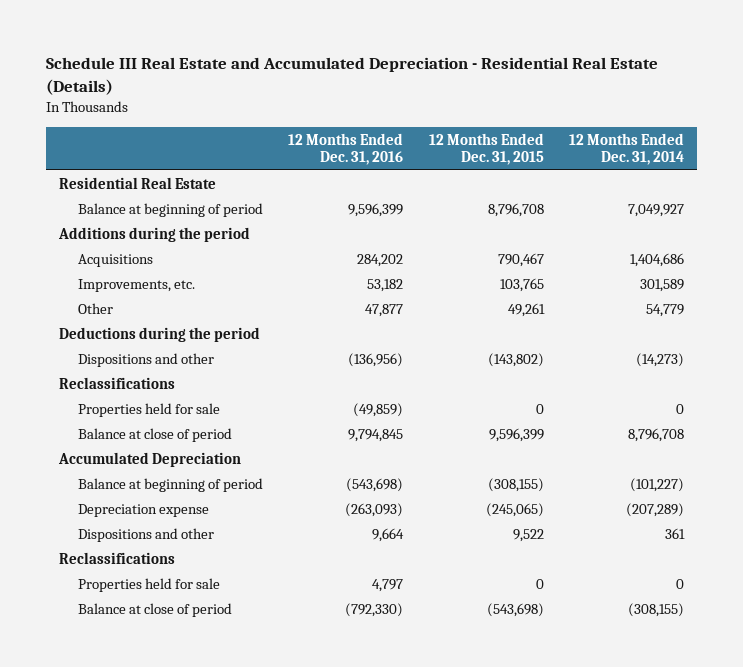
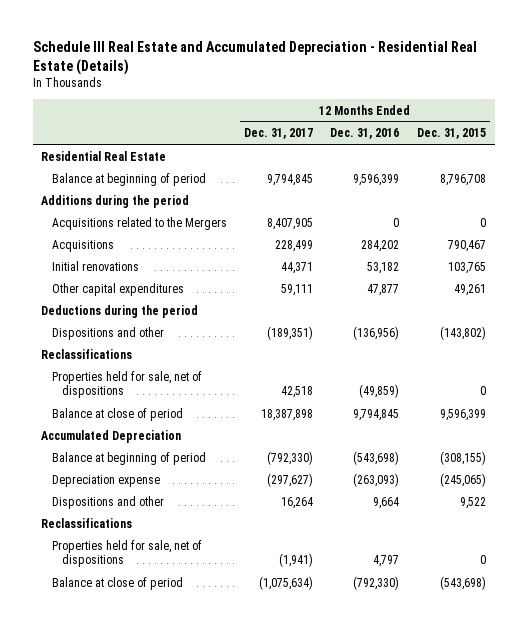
[569,132,685,166] 12 Months Ended Dec. 31, 2014 -> none
none -> [244,128,314,140] Dec. 31, 2017
none -> [51,216,227,230] Acquisitions related to the Mergers
[77,278,195,292] Improvements, etc. -> [51,260,139,271] Initial renovations
[77,302,113,314] Other -> [51,282,184,296] Other capital expenditures
[77,402,220,417] Properties held for sale -> [51,370,202,399] Properties held for sale, net of dispositions
[77,577,220,592] Properties held for sale -> [51,539,202,568] Properties held for sale, net of dispositions

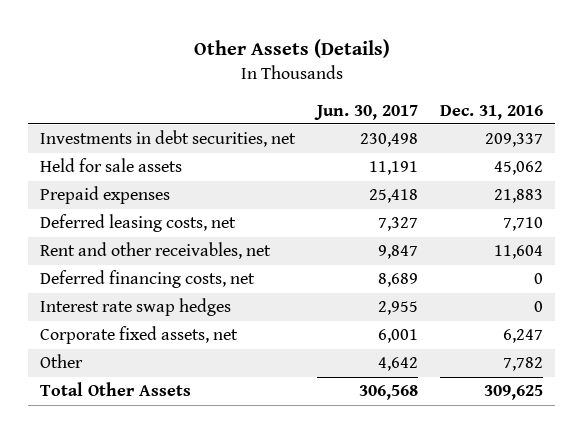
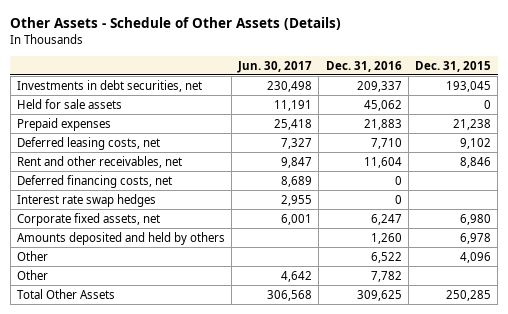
[193,39,390,59] Other Assets (Details) -> [10,17,342,31] Other Assets - Schedule of Other Assets (Details)
none -> [414,60,491,72] Dec. 31, 2015
none -> [16,231,225,245] Amounts deposited and held by others
none -> [16,250,48,261] Other

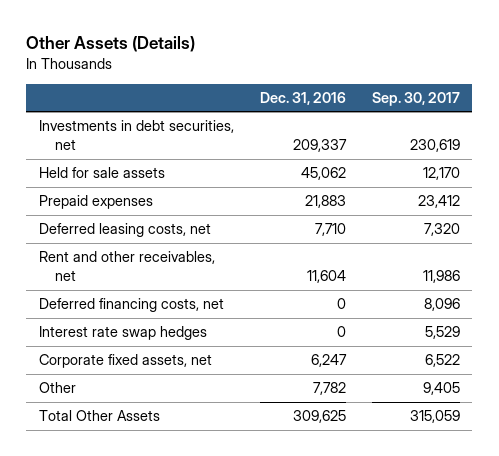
[10,17,342,31] Other Assets - Schedule of Other Assets (Details) -> [26,36,196,53] Other Assets (Details)
[237,60,313,73] Jun. 30, 2017 -> none
[414,60,491,72] Dec. 31, 2015 -> none
none -> [371,92,460,107] Sep. 30, 2017
[16,231,225,245] Amounts deposited and held by others -> none
[16,250,48,261] Other -> none

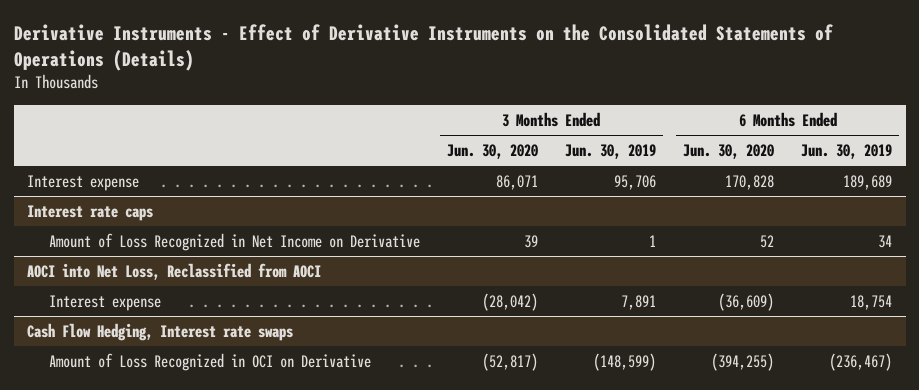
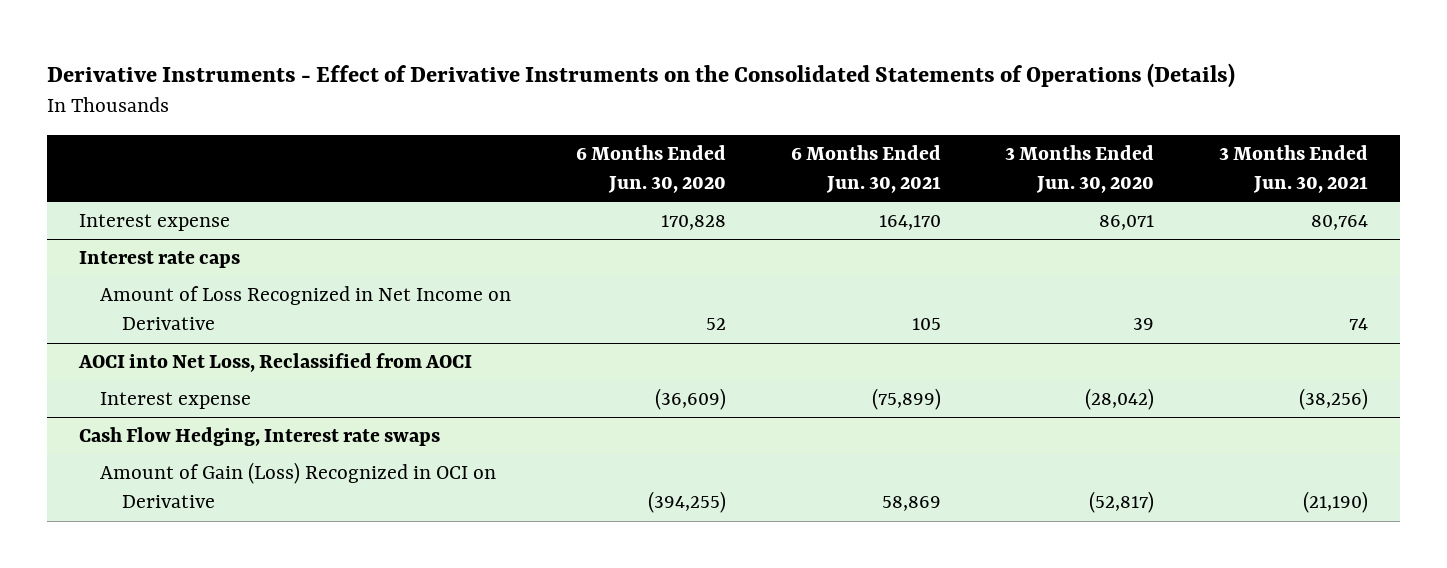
[565,144,657,160] Jun. 30, 2019 -> none
[801,144,893,160] Jun. 30, 2019 -> none
none -> [790,144,941,194] 6 Months Ended Jun. 30, 2021
none -> [1218,144,1368,194] 3 Months Ended Jun. 30, 2021
[48,352,371,371] Amount of Loss Recognized in OCI on Derivative -> [100,462,497,509] Amount of Gain (Loss) Recognized in OCI on Derivative

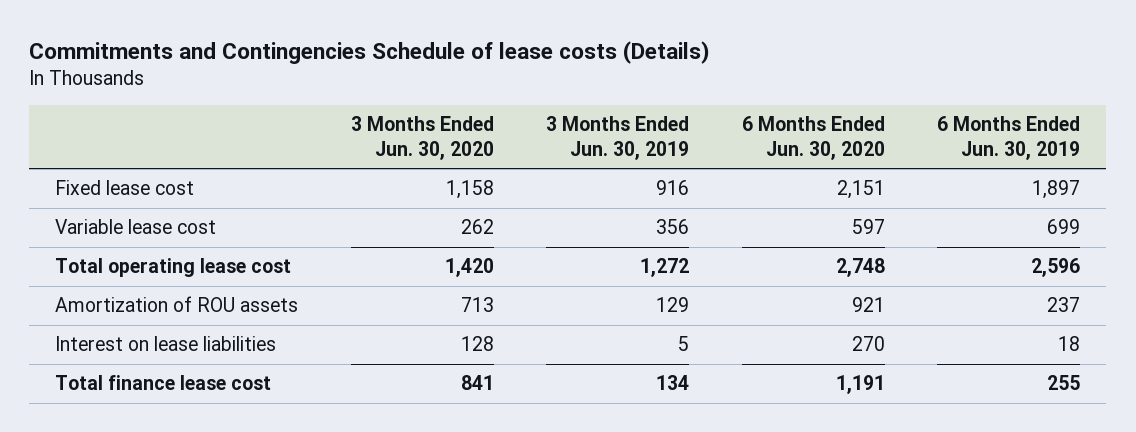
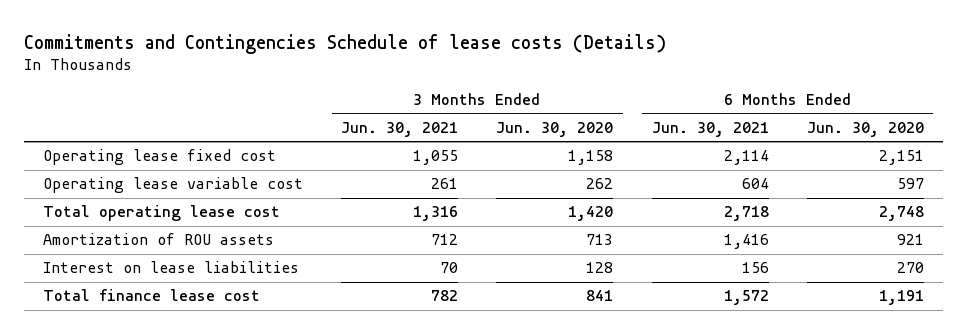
[546,116,690,160] 3 Months Ended Jun. 30, 2019 -> none
[937,116,1081,160] 6 Months Ended Jun. 30, 2019 -> none
none -> [341,121,459,137] Jun. 30, 2021
none -> [651,121,769,137] Jun. 30, 2021
[55,180,195,196] Fixed lease cost -> [43,149,277,166] Operating lease fixed cost
[55,219,217,235] Variable lease cost -> [43,177,304,194] Operating lease variable cost

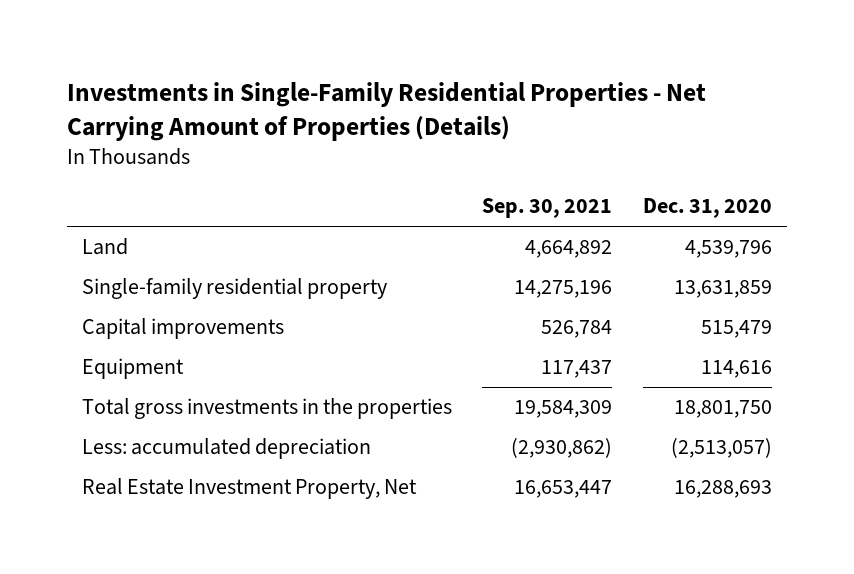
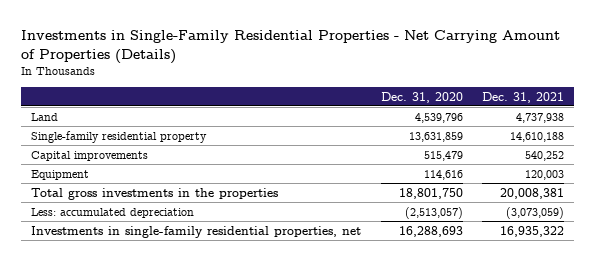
[482,198,613,219] Sep. 30, 2021 -> none
none -> [482,91,565,103] Dec. 31, 2021
[81,478,417,500] Real Estate Investment Property, Net -> [31,225,362,238] Investments in single-family residential properties, net

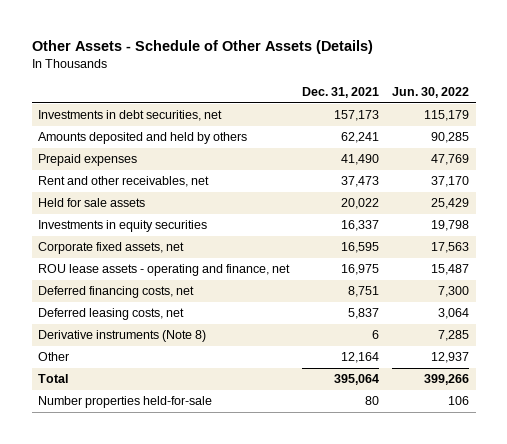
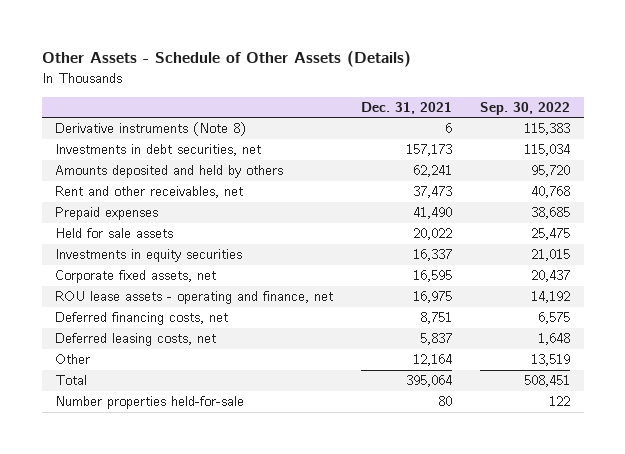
[392,86,470,98] Jun. 30, 2022 -> none
none -> [479,101,570,115] Sep. 30, 2022
[38,330,207,343] Derivative instruments (Note 8) -> [55,122,247,137] Derivative instruments (Note 8)
[38,154,138,167] Prepaid expenses -> [55,207,159,221] Prepaid expenses

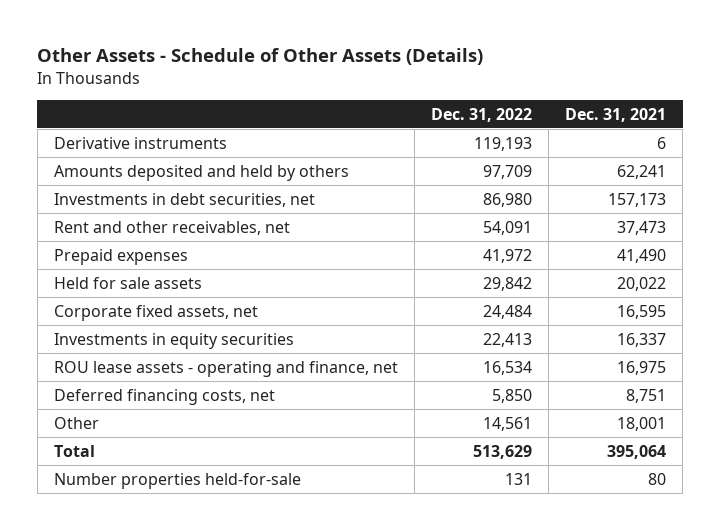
[479,101,570,115] Sep. 30, 2022 -> none
none -> [431,107,533,122] Dec. 31, 2022
[55,122,247,137] Derivative instruments (Note 8) -> [53,136,227,149] Derivative instruments
[55,144,262,157] Investments in debt securities, net -> [53,192,315,207] Investments in debt securities, net
[55,249,243,263] Investments in equity securities -> [53,332,294,349] Investments in equity securities
[55,333,217,347] Deferred leasing costs, net -> none
[413,354,453,367] 12,164 -> [617,416,667,431] 18,001

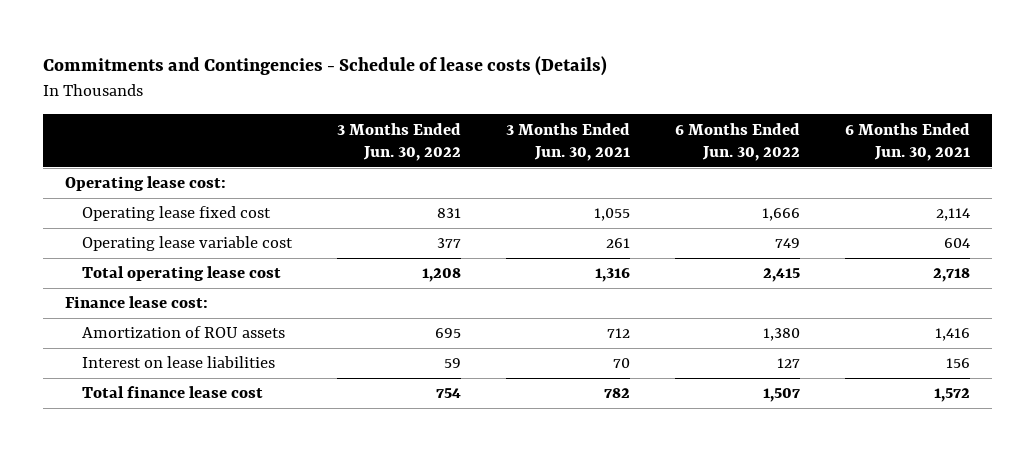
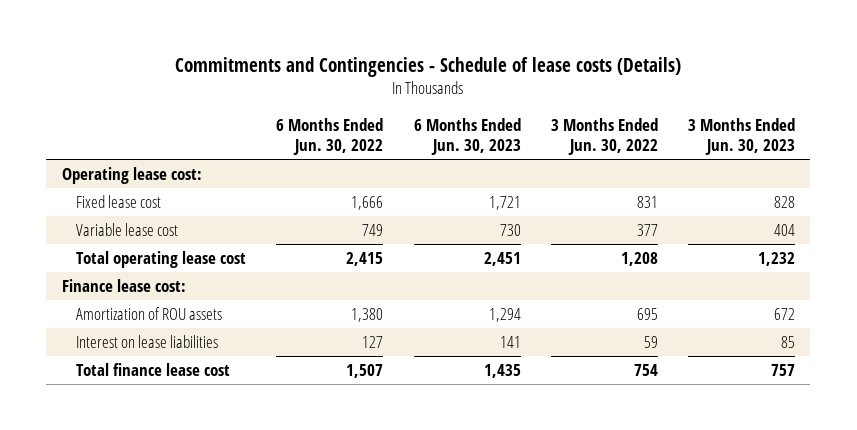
[505,122,630,161] 3 Months Ended Jun. 30, 2021 -> none
[844,122,970,161] 6 Months Ended Jun. 30, 2021 -> none
none -> [413,117,521,156] 6 Months Ended Jun. 30, 2023
none -> [688,117,796,156] 3 Months Ended Jun. 30, 2023
[81,206,271,222] Operating lease fixed cost -> [76,194,162,208] Fixed lease cost
[81,236,293,252] Operating lease variable cost -> [76,222,179,236] Variable lease cost

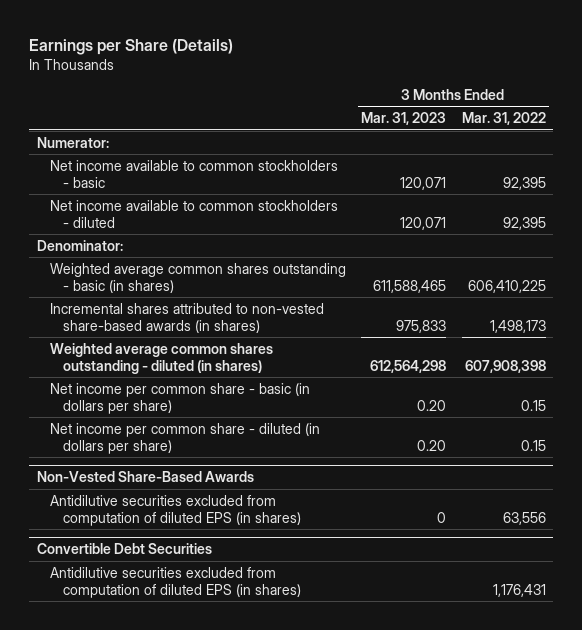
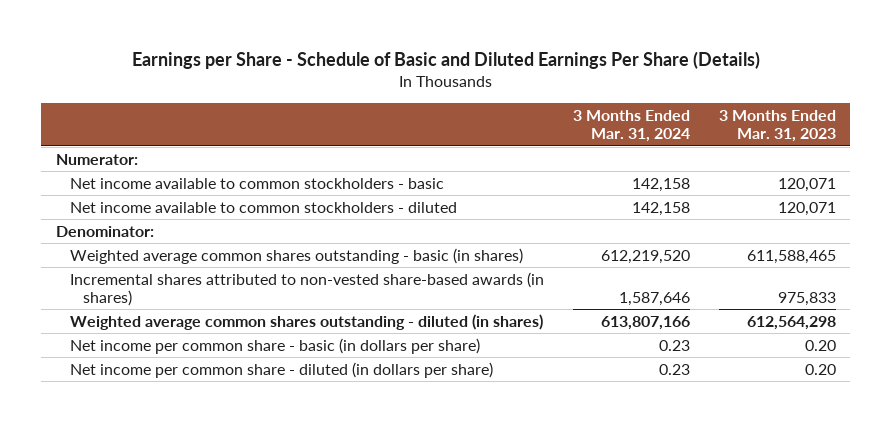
[29,38,234,55] Earnings per Share (Details) -> [131,50,760,69] Earnings per Share - Schedule of Basic and Diluted Earnings Per Share (Details)
[461,112,546,126] Mar. 31, 2022 -> none
none -> [572,109,690,143] 3 Months Ended Mar. 31, 2024
[36,471,254,483] Non-Vested Share-Based Awards -> none
[50,494,302,526] Antidilutive securities excluded from computation of diluted EPS (in shares) -> none
[36,543,212,555] Convertible Debt Securities -> none
[50,566,302,598] Antidilutive securities excluded from computation of diluted EPS (in shares) -> none

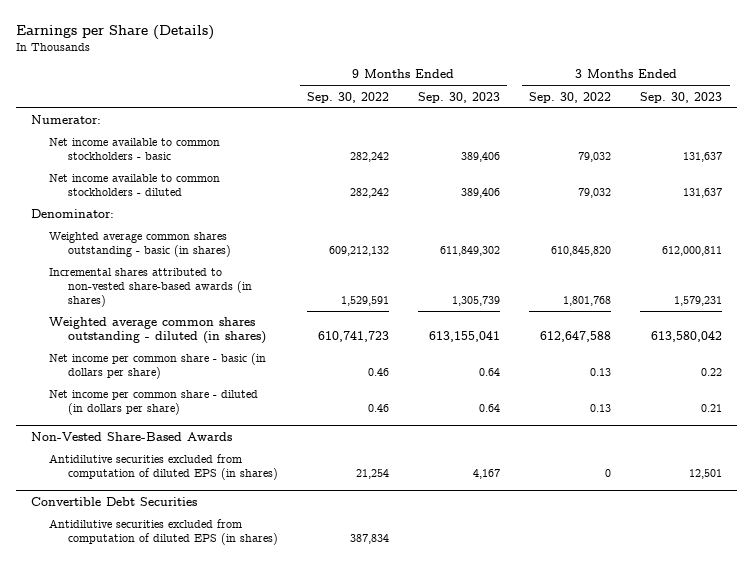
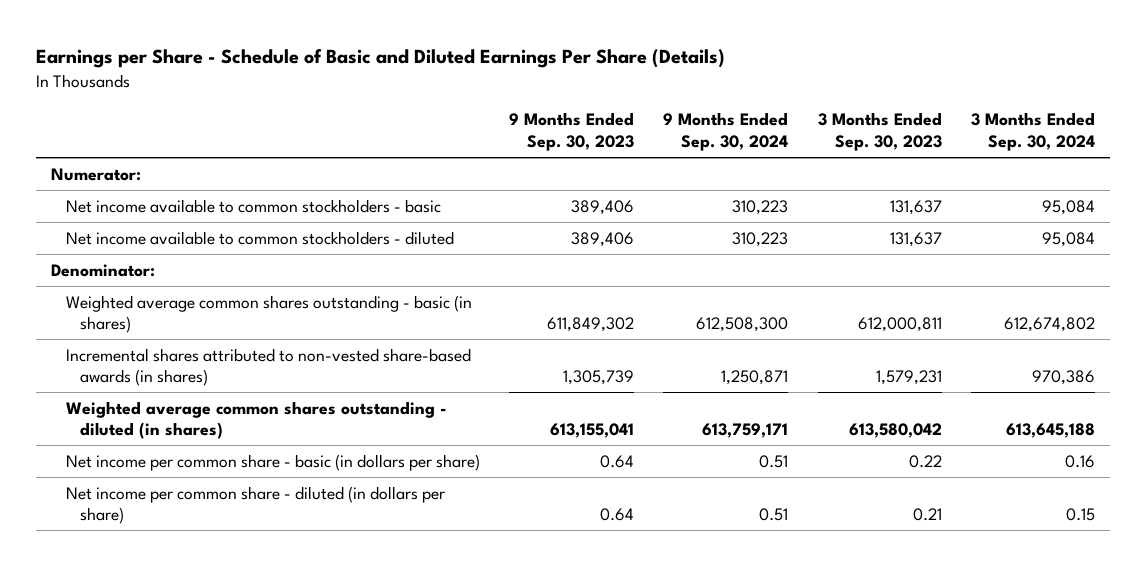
[16,24,215,40] Earnings per Share (Details) -> [36,49,726,69] Earnings per Share - Schedule of Basic and Diluted Earnings Per Share (Details)
[306,91,389,103] Sep. 30, 2022 -> none
[529,91,612,103] Sep. 30, 2022 -> none
none -> [663,112,789,152] 9 Months Ended Sep. 30, 2024
none -> [970,112,1095,152] 3 Months Ended Sep. 30, 2024
[31,432,233,442] Non-Vested Share-Based Awards -> none
[49,454,278,481] Antidilutive securities excluded from computation of diluted EPS (in shares) -> none
[31,497,198,507] Convertible Debt Securities -> none
[49,519,278,546] Antidilutive securities excluded from computation of diluted EPS (in shares) -> none

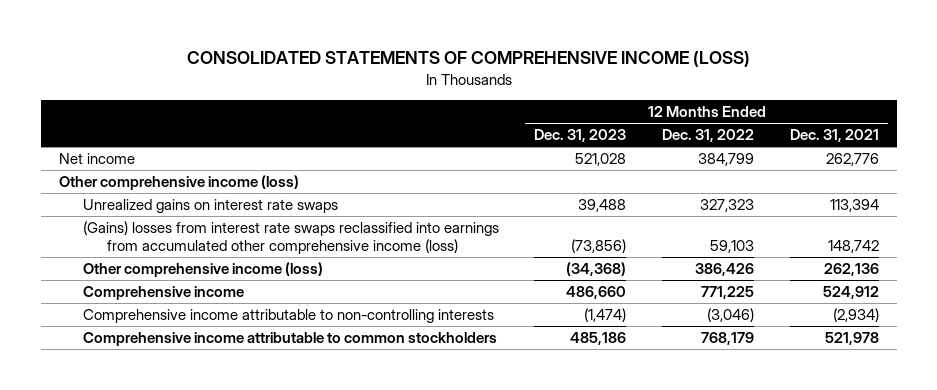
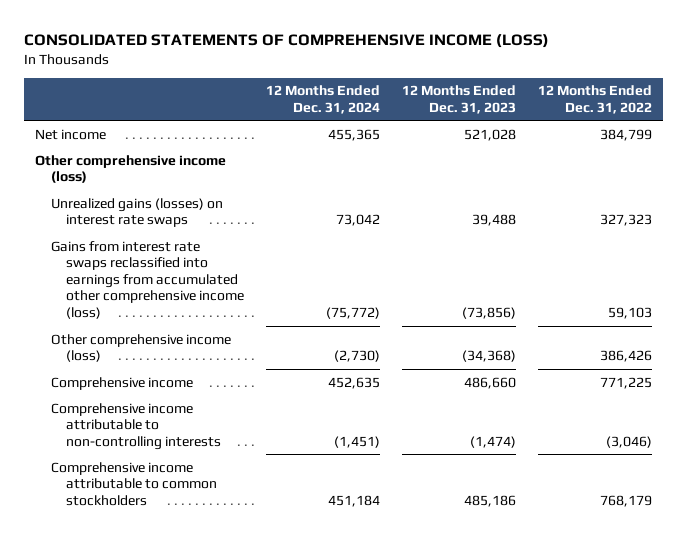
[789,129,879,143] Dec. 31, 2021 -> none
none -> [266,85,381,114] 12 Months Ended Dec. 31, 2024
[82,199,338,214] Unrealized gains on interest rate swaps -> [50,197,223,228] Unrealized gains (losses) on interest rate swaps
[82,221,499,255] (Gains) losses from interest rate swaps reclassified into earnings from accumulated other comprehensive income (loss) -> [50,240,245,320] Gains from interest rate swaps reclassified into earnings from accumulated other comprehensive income (loss)

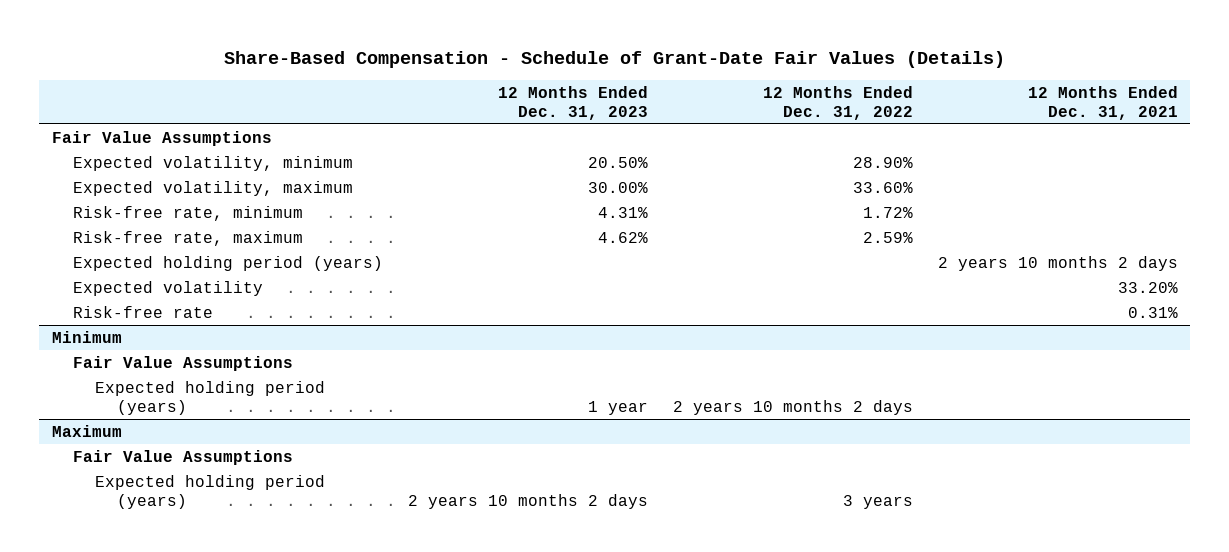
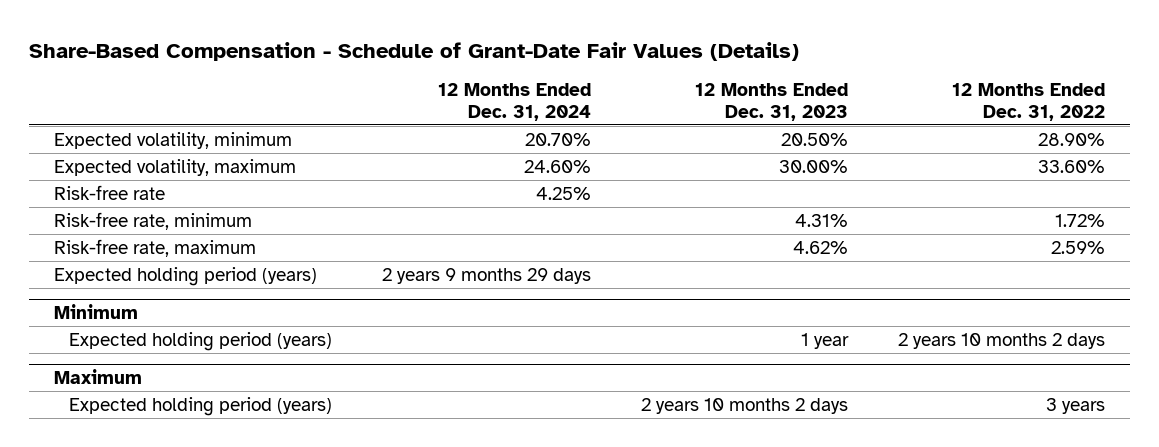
[1027,85,1178,120] 12 Months Ended Dec. 31, 2021 -> none
none -> [438,82,592,121] 12 Months Ended Dec. 31, 2024
[51,130,272,146] Fair Value Assumptions -> none
[73,305,214,318] Risk-free rate -> [53,184,165,200] Risk-free rate
[73,280,264,296] Expected volatility -> none
[73,355,294,371] Fair Value Assumptions -> none
[73,449,294,465] Fair Value Assumptions -> none

